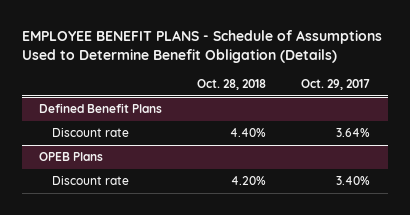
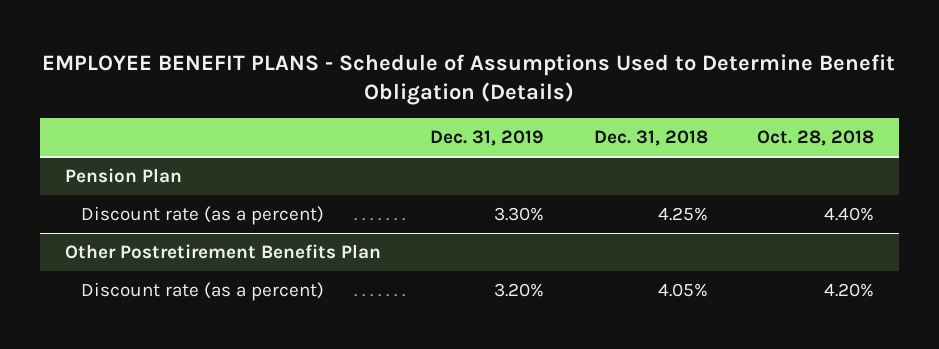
[301,79,371,91] Oct. 29, 2017 -> none
none -> [430,130,545,147] Dec. 31, 2019
none -> [593,130,708,147] Dec. 31, 2018
[39,103,163,114] Defined Benefit Plans -> [64,167,182,183] Pension Plan
[51,128,129,138] Discount rate -> [81,205,325,225] Discount rate (as a percent)
[39,152,104,162] OPEB Plans -> [64,243,381,259] Other Postretirement Benefits Plan
[51,176,129,186] Discount rate -> [81,281,325,301] Discount rate (as a percent)

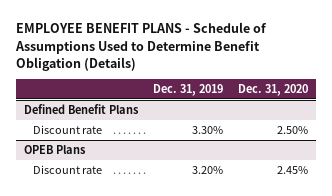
[593,130,708,147] Dec. 31, 2018 -> none
[757,130,875,147] Oct. 28, 2018 -> none
none -> [238,83,309,96] Dec. 31, 2020
[64,167,182,183] Pension Plan -> [23,104,139,115] Defined Benefit Plans
[81,205,325,225] Discount rate (as a percent) -> [33,125,103,135] Discount rate
[64,243,381,259] Other Postretirement Benefits Plan -> [23,145,86,155] OPEB Plans
[81,281,325,301] Discount rate (as a percent) -> [33,165,103,175] Discount rate

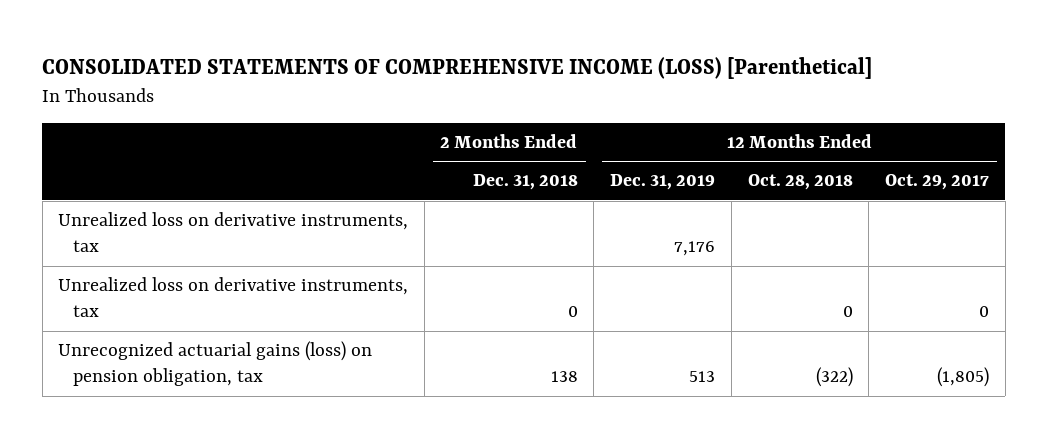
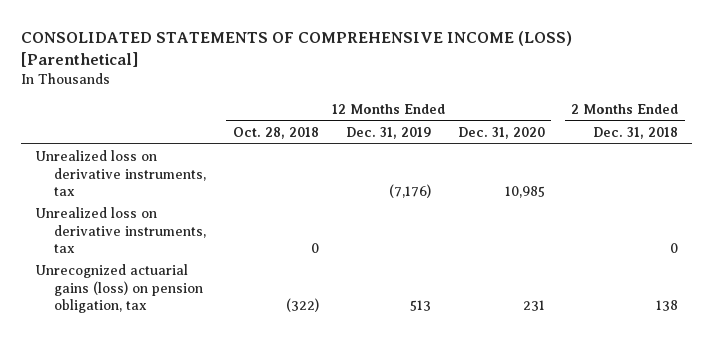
[884,174,989,191] Oct. 29, 2017 -> none
none -> [457,127,545,140] Dec. 31, 2020
[674,241,716,257] 7,176 -> [388,183,431,198] (7,176)

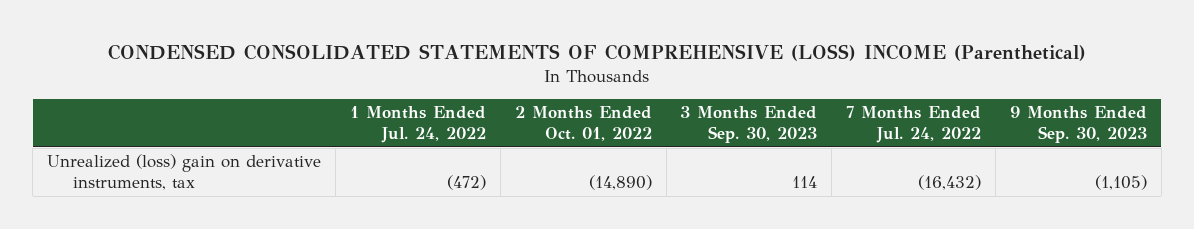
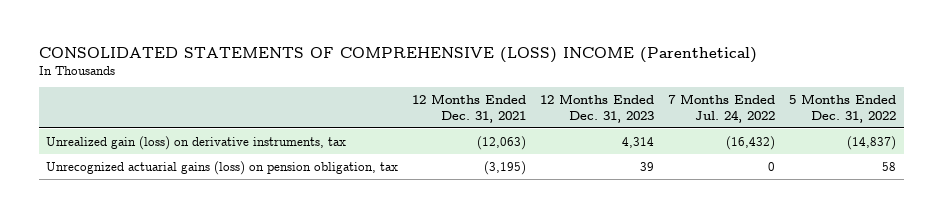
[108,44,1087,62] CONDENSED CONSOLIDATED STATEMENTS OF COMPREHENSIVE (LOSS) INCOME (Parenthetical) -> [38,46,757,63] CONSOLIDATED STATEMENTS OF COMPREHENSIVE (LOSS) INCOME (Parenthetical)
[349,106,486,144] 1 Months Ended Jul. 24, 2022 -> none
[514,106,652,142] 2 Months Ended Oct. 01, 2022 -> none
[680,106,818,144] 3 Months Ended Sep. 30, 2023 -> none
[1010,106,1148,144] 9 Months Ended Sep. 30, 2023 -> none
none -> [411,93,526,123] 12 Months Ended Dec. 31, 2021
none -> [540,93,655,123] 12 Months Ended Dec. 31, 2023
none -> [789,93,897,123] 5 Months Ended Dec. 31, 2022
[47,154,322,191] Unrealized (loss) gain on derivative instruments, tax -> [45,135,346,150] Unrealized gain (loss) on derivative instruments, tax
none -> [45,160,398,175] Unrecognized actuarial gains (loss) on pension obligation, tax

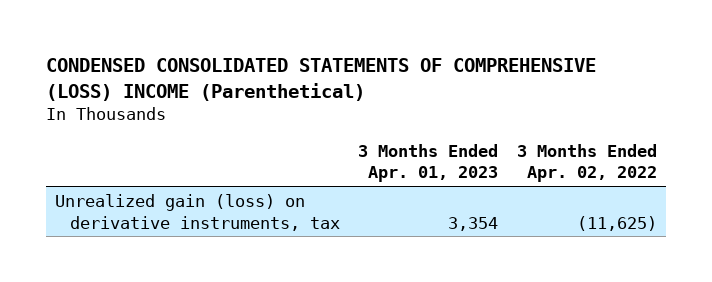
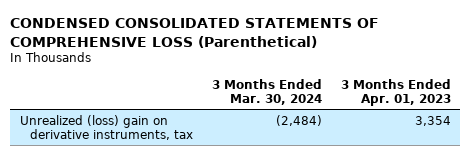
[45,57,596,101] CONDENSED CONSOLIDATED STATEMENTS OF COMPREHENSIVE (LOSS) INCOME (Parenthetical) -> [10,18,380,48] CONDENSED CONSOLIDATED STATEMENTS OF COMPREHENSIVE LOSS (Parenthetical)
[517,143,658,183] 3 Months Ended Apr. 02, 2022 -> none
none -> [211,79,322,106] 3 Months Ended Mar. 30, 2024
[55,193,340,231] Unrealized gain (loss) on derivative instruments, tax -> [19,114,193,140] Unrealized (loss) gain on derivative instruments, tax

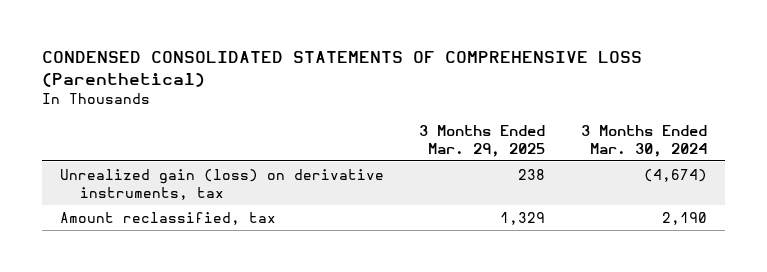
[340,79,451,107] 3 Months Ended Apr. 01, 2023 -> none
none -> [419,124,546,157] 3 Months Ended Mar. 29, 2025
[19,114,193,140] Unrealized (loss) gain on derivative instruments, tax -> [59,168,384,200] Unrealized gain (loss) on derivative instruments, tax
[275,114,322,126] (2,484) -> [644,168,708,182] (4,674)
none -> [59,211,276,225] Amount reclassified, tax

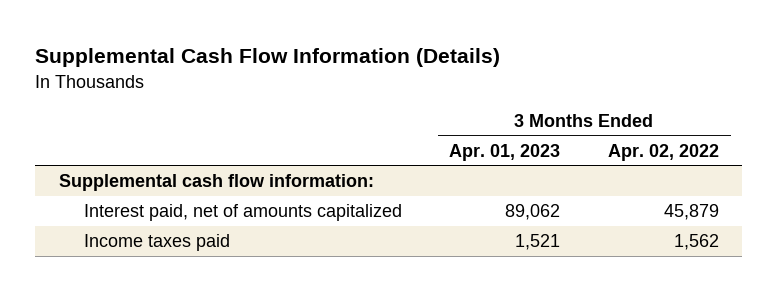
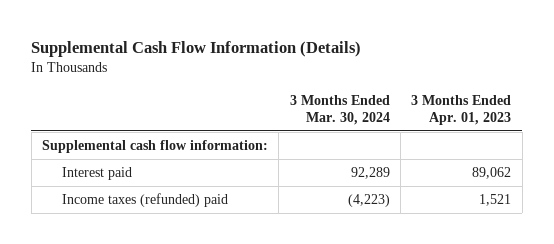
[607,143,719,161] Apr. 02, 2022 -> none
none -> [289,94,390,125] 3 Months Ended Mar. 30, 2024
[84,204,403,222] Interest paid, net of amounts capitalized -> [62,167,133,181] Interest paid
[84,234,231,252] Income taxes paid -> [62,193,229,208] Income taxes (refunded) paid

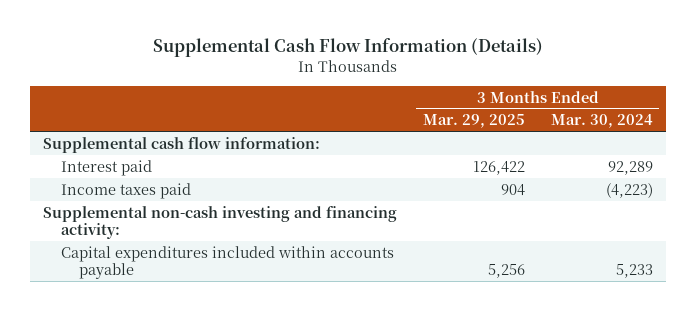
[411,94,512,125] 3 Months Ended Apr. 01, 2023 -> none
none -> [422,114,525,129] Mar. 29, 2025
[62,193,229,208] Income taxes (refunded) paid -> [60,182,191,199] Income taxes paid
none -> [43,205,398,239] Supplemental non-cash investing and financing activity:
none -> [60,245,394,279] Capital expenditures included within accounts payable

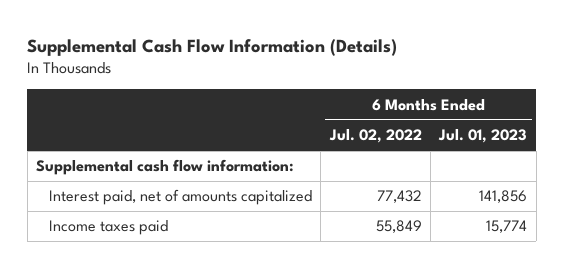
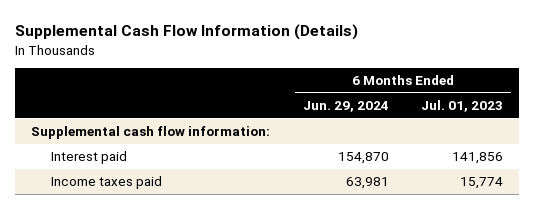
[328,129,422,144] Jul. 02, 2022 -> none
none -> [302,101,389,113] Jun. 29, 2024
[49,189,313,206] Interest paid, net of amounts capitalized -> [51,151,128,165] Interest paid

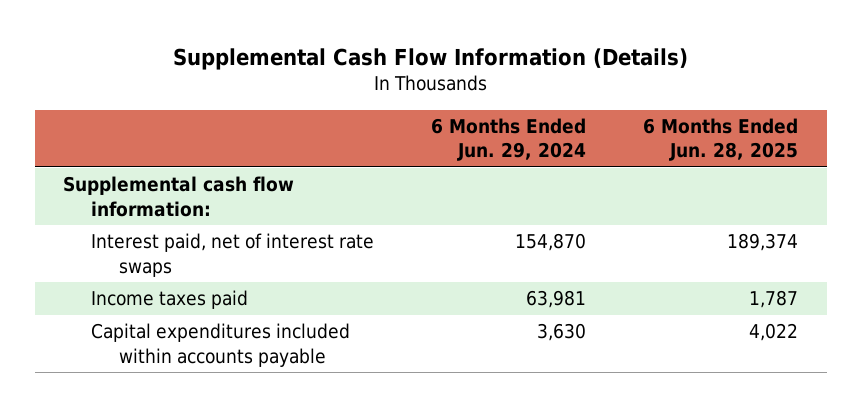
[421,100,504,113] Jul. 01, 2023 -> none
none -> [643,118,799,162] 6 Months Ended Jun. 28, 2025
[51,151,128,165] Interest paid -> [91,233,375,277] Interest paid, net of interest rate swaps
none -> [91,323,351,367] Capital expenditures included within accounts payable

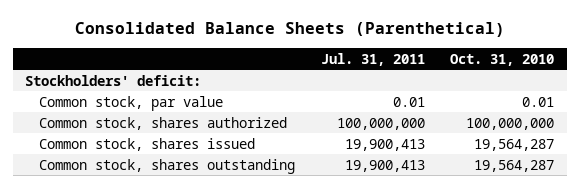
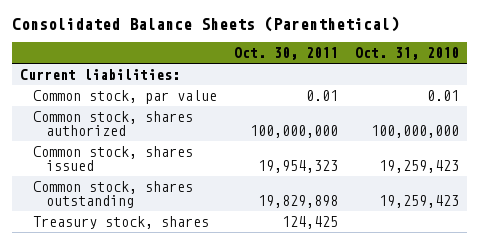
[320,52,425,66] Jul. 31, 2011 -> none
none -> [233,47,338,61] Oct. 30, 2011
[25,74,202,86] Stockholders' deficit: -> none
none -> [20,68,181,80] Current liabilities:
[474,138,555,151] 19,564,287 -> [378,159,459,173] 19,259,423
[474,159,555,172] 19,564,287 -> [378,194,459,208] 19,259,423
none -> [32,215,209,229] Treasury stock, shares

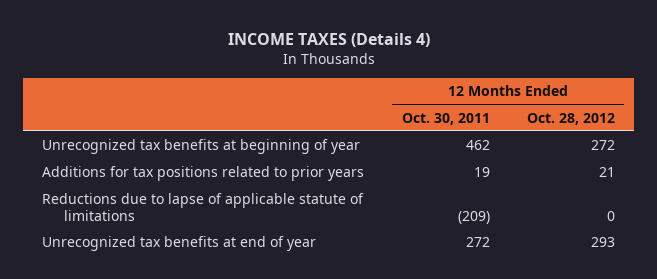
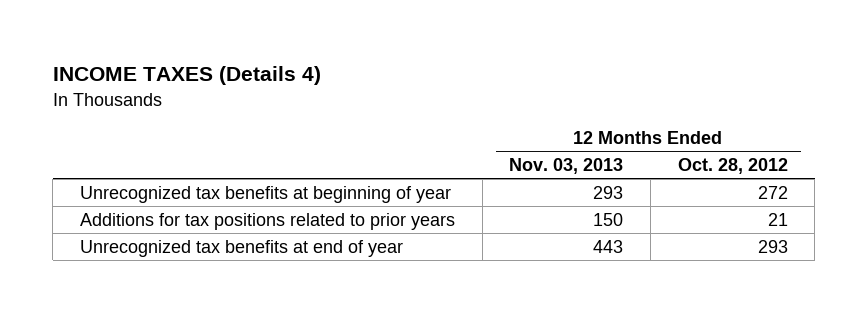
[401,112,490,125] Oct. 30, 2011 -> none
none -> [509,157,624,174] Nov. 03, 2013
[42,193,365,221] Reductions due to lapse of applicable statute of limitations -> none

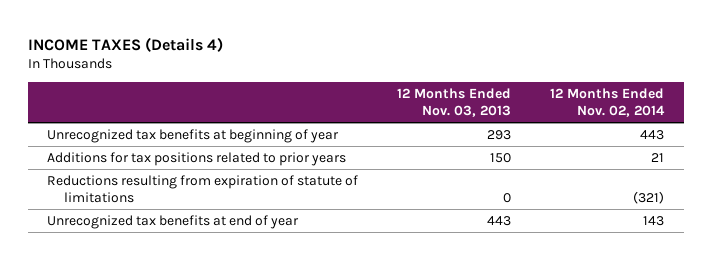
[677,157,788,174] Oct. 28, 2012 -> none
none -> [550,88,666,118] 12 Months Ended Nov. 02, 2014
none -> [47,174,359,203] Reductions resulting from expiration of statute of limitations

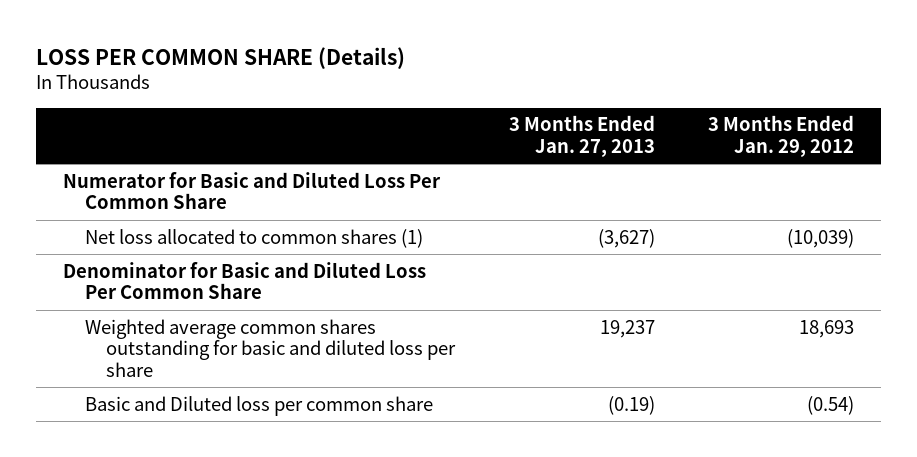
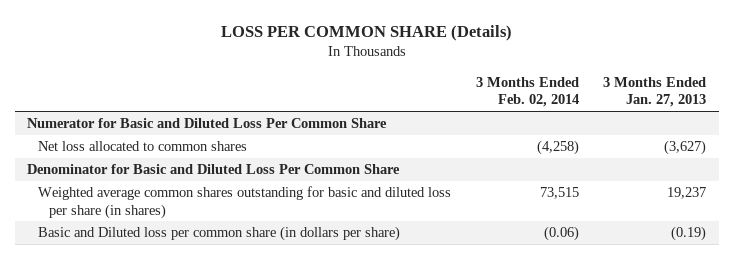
[708,115,855,157] 3 Months Ended Jan. 29, 2012 -> none
none -> [475,76,579,108] 3 Months Ended Feb. 02, 2014
[84,228,423,248] Net loss allocated to common shares (1) -> [38,141,248,152] Net loss allocated to common shares
[84,318,457,377] Weighted average common shares outstanding for basic and diluted loss per share -> [38,186,452,219] Weighted average common shares outstanding for basic and diluted loss per share (in shares)
[84,395,433,416] Basic and Diluted loss per common share -> [38,226,401,242] Basic and Diluted loss per common share (in dollars per share)

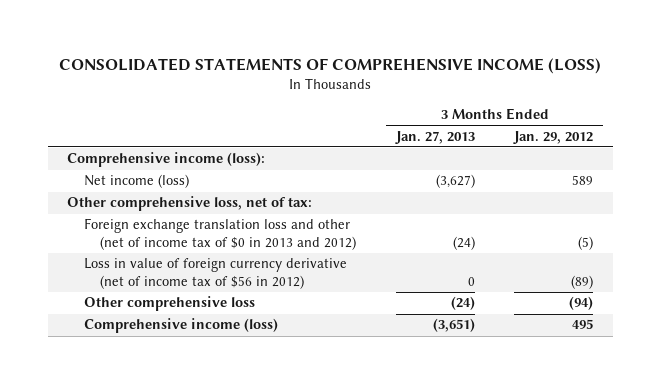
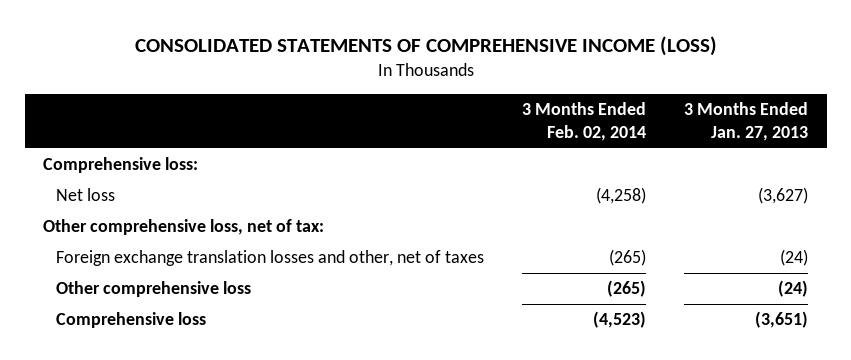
[513,130,594,144] Jan. 29, 2012 -> none
none -> [522,102,647,141] 3 Months Ended Feb. 02, 2014
[67,152,266,168] Comprehensive income (loss): -> [43,157,199,174] Comprehensive loss:
[83,174,189,189] Net income (loss) -> [56,188,116,202] Net loss
[83,258,347,290] Loss in value of foreign currency derivative (net of income tax of $56 in 2012) -> none
[83,218,356,251] Foreign exchange translation loss and other (net of income tax of $0 in 2013 and 2012) -> [56,250,485,267] Foreign exchange translation losses and other, net of taxes
[83,318,278,334] Comprehensive income (loss) -> [56,312,207,329] Comprehensive loss

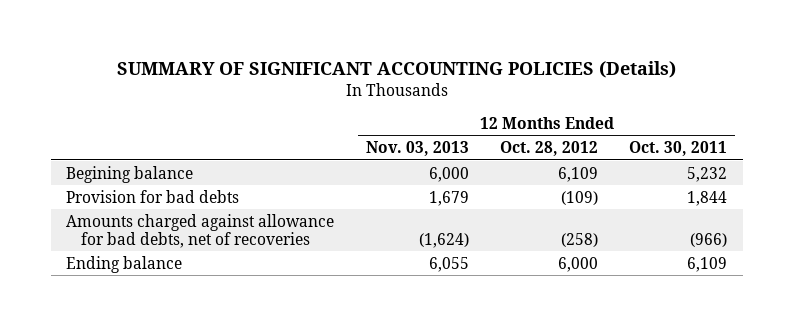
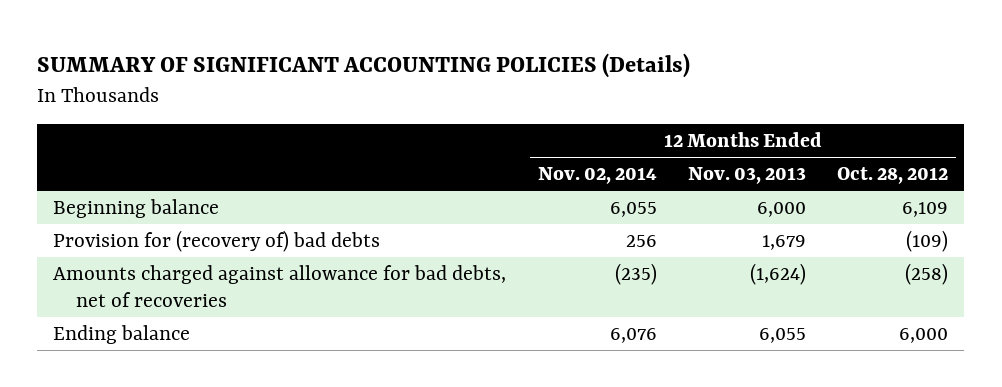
[629,141,728,157] Oct. 30, 2011 -> none
none -> [537,167,657,185] Nov. 02, 2014
[66,165,194,183] Begining balance -> [53,198,220,218] Beginning balance
[66,189,240,203] Provision for bad debts -> [53,229,381,252] Provision for (recovery of) bad debts

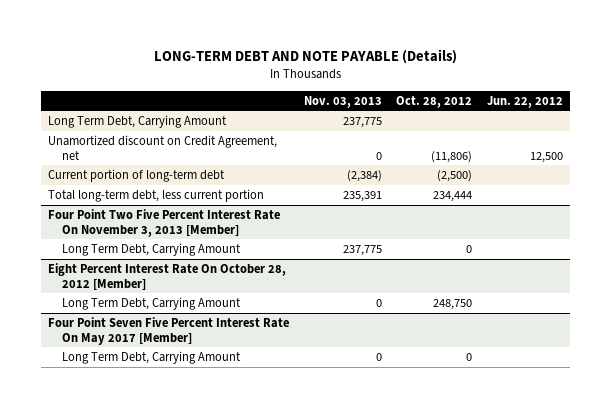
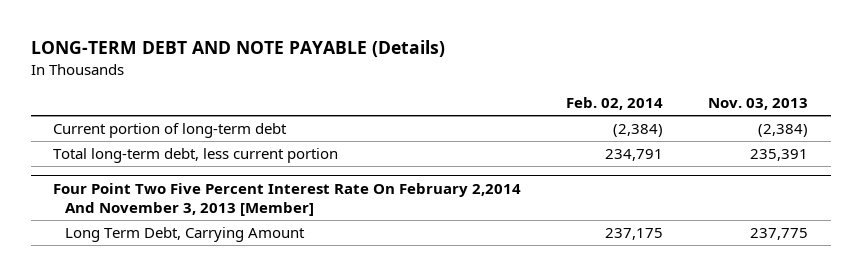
[396,95,473,108] Oct. 28, 2012 -> none
[486,95,563,108] Jun. 22, 2012 -> none
none -> [566,96,664,110] Feb. 02, 2014
[48,115,228,129] Long Term Debt, Carrying Amount -> none
[48,135,278,160] Unamortized discount on Credit Agreement, net -> none
[48,209,281,237] Four Point Two Five Percent Interest Rate On November 3, 2013 [Member] -> [53,182,522,216] Four Point Two Five Percent Interest Rate On February 2,2014 And November 3, 2013 [Member]
[48,263,287,290] Eight Percent Interest Rate On October 28, 2012 [Member] -> none
[62,297,242,311] Long Term Debt, Carrying Amount -> none
[48,317,290,345] Four Point Seven Five Percent Interest Rate On May 2017 [Member] -> none
[62,351,242,365] Long Term Debt, Carrying Amount -> none

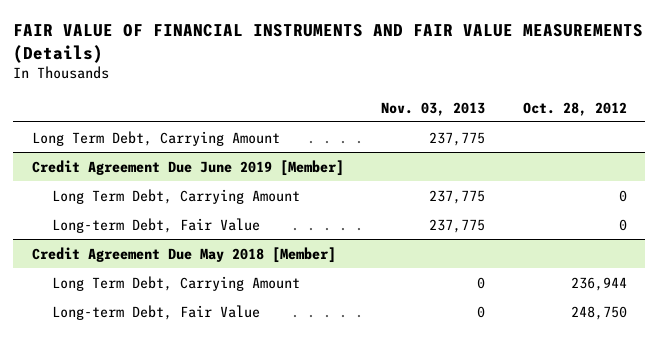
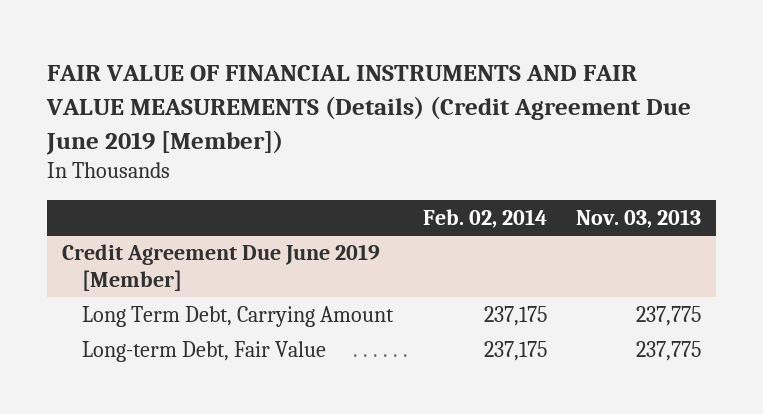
[13,23,644,63] FAIR VALUE OF FINANCIAL INSTRUMENTS AND FAIR VALUE MEASUREMENTS (Details) -> [46,65,692,155] FAIR VALUE OF FINANCIAL INSTRUMENTS AND FAIR VALUE MEASUREMENTS (Details) (Credit Agreement Due June 2019 [Member])
[522,101,627,116] Oct. 28, 2012 -> none
none -> [422,208,547,228] Feb. 02, 2014
[31,130,280,146] Long Term Debt, Carrying Amount -> none
[31,246,336,263] Credit Agreement Due May 2018 [Member] -> none
[52,275,301,291] Long Term Debt, Carrying Amount -> none
[52,304,261,320] Long-term Debt, Fair Value -> none

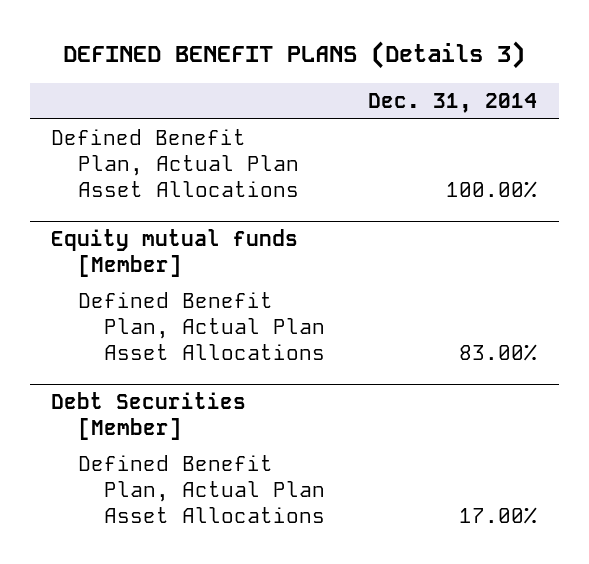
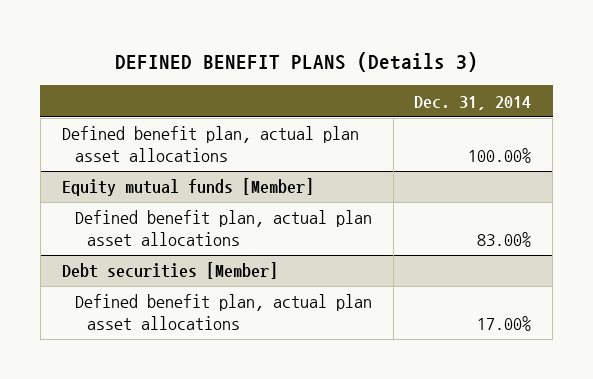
[51,129,299,198] Defined Benefit Plan, Actual Plan Asset Allocations -> [61,126,359,162] Defined benefit plan, actual plan asset allocations
[77,292,325,361] Defined Benefit Plan, Actual Plan Asset Allocations -> [74,210,372,246] Defined benefit plan, actual plan asset allocations
[51,392,247,441] Debt Securities [Member] -> [61,262,278,280] Debt securities [Member]
[77,455,325,524] Defined Benefit Plan, Actual Plan Asset Allocations -> [74,294,372,330] Defined benefit plan, actual plan asset allocations

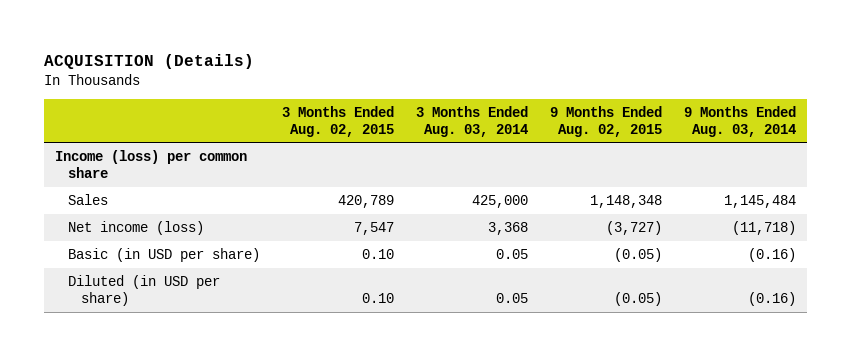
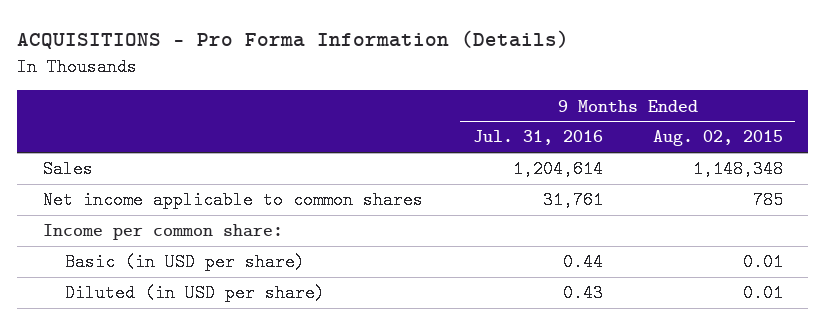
[44,54,255,70] ACQUISITION (Details) -> [17,30,570,50] ACQUISITIONS - Pro Forma Information (Details)
[282,106,395,137] 3 Months Ended Aug. 02, 2015 -> none
[415,106,528,137] 3 Months Ended Aug. 03, 2014 -> none
[683,106,796,137] 9 Months Ended Aug. 03, 2014 -> none
none -> [472,130,603,146] Jul. 31, 2016
[55,150,248,178] Income (loss) per common share -> none
[68,221,205,236] Net income (loss) -> [42,191,423,210] Net income applicable to common shares
[605,221,662,236] (3,727) -> [752,191,783,210] 785
none -> [42,224,283,241] Income per common share:
[613,248,662,263] (0.05) -> [742,253,783,272] 0.01
[613,291,662,306] (0.05) -> [742,284,783,303] 0.01

